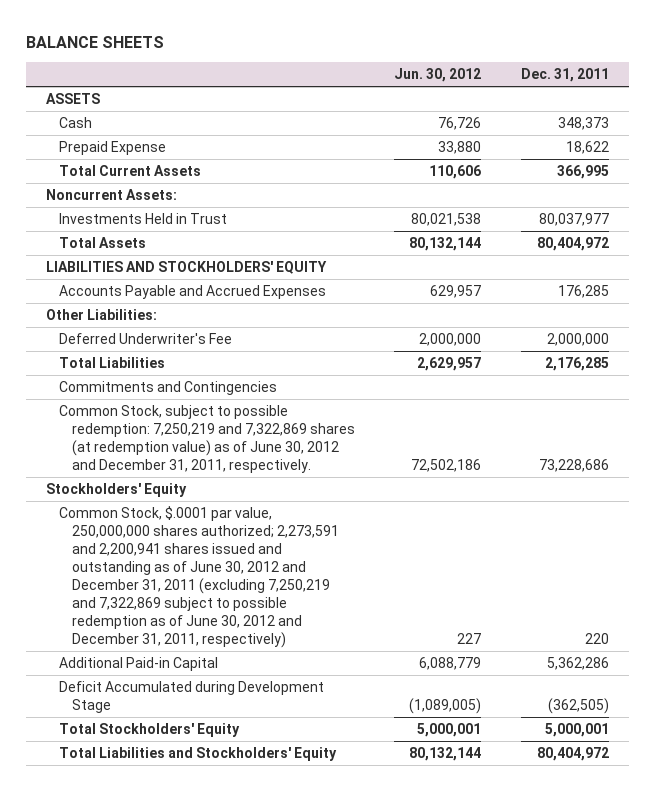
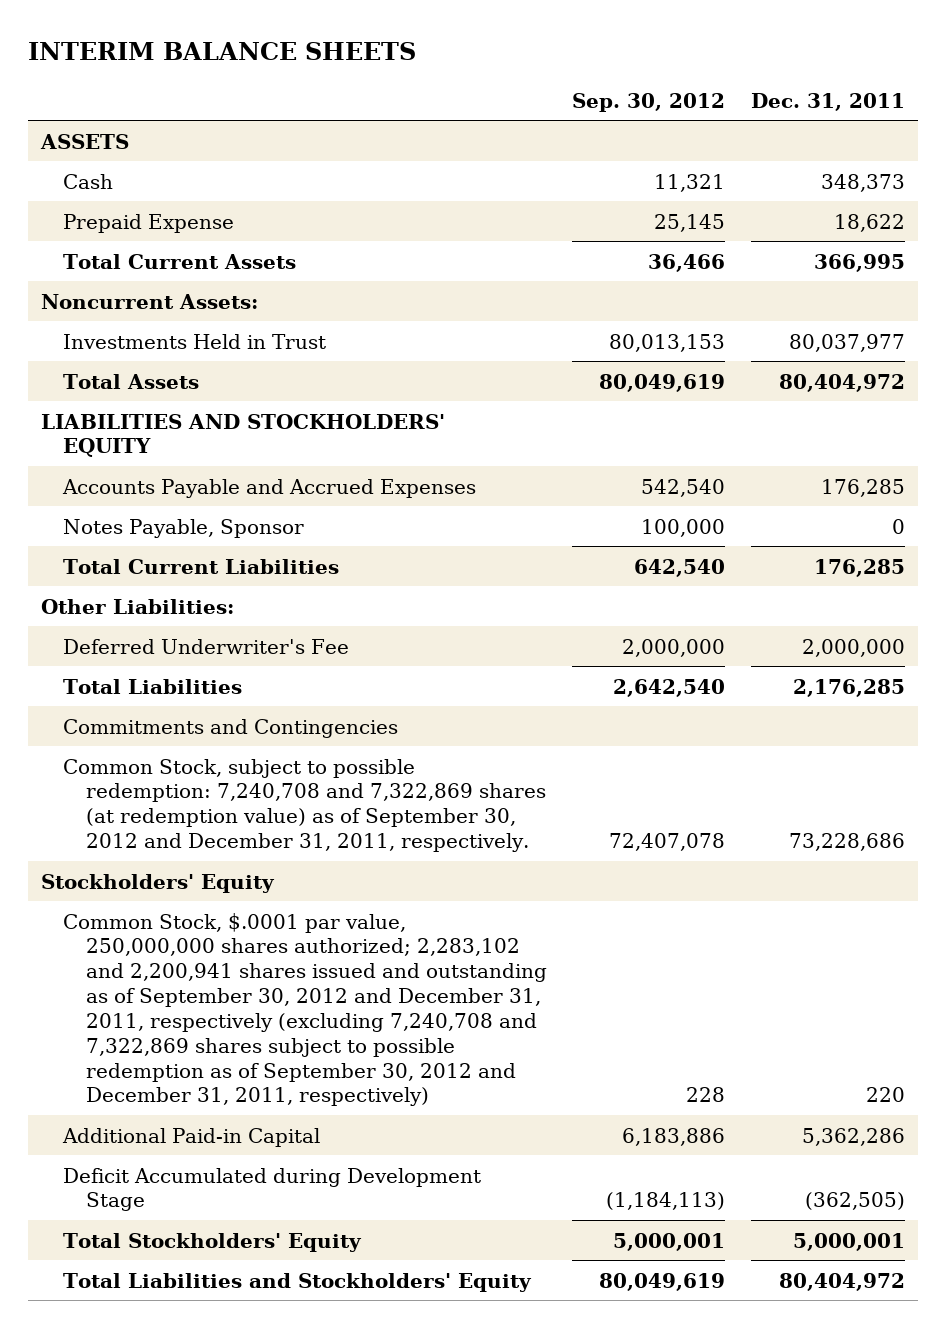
[26,36,165,49] BALANCE SHEETS -> [28,41,417,60] INTERIM BALANCE SHEETS
[394,68,482,83] Jun. 30, 2012 -> none
none -> [572,92,726,112] Sep. 30, 2012
none -> [63,518,305,538] Notes Payable, Sponsor
none -> [63,558,340,574] Total Current Liabilities
[58,405,355,474] Common Stock, subject to possible redemption: 7,250,219 and 7,322,869 shares (at redemption value) as of June 30, 2012 and December 31, 2011, respectively. -> [63,758,546,853] Common Stock, subject to possible redemption: 7,240,708 and 7,322,869 shares (at redemption value) as of September 30, 2012 and December 31, 2011, respectively.
[58,506,339,648] Common Stock, $.0001 par value, 250,000,000 shares authorized; 2,273,591 and 2,200,941 shares issued and outstanding as of June 30, 2012 and December 31, 2011 (excluding 7,250,219 and 7,322,869 subject to possible redemption as of June 30, 2012 and December 31, 2011, respectively) -> [63,912,547,1107] Common Stock, $.0001 par value, 250,000,000 shares authorized; 2,283,102 and 2,200,941 shares issued and outstanding as of September 30, 2012 and December 31, 2011, respectively (excluding 7,240,708 and 7,322,869 shares subject to possible redemption as of September 30, 2012 and December 31, 2011, respectively)

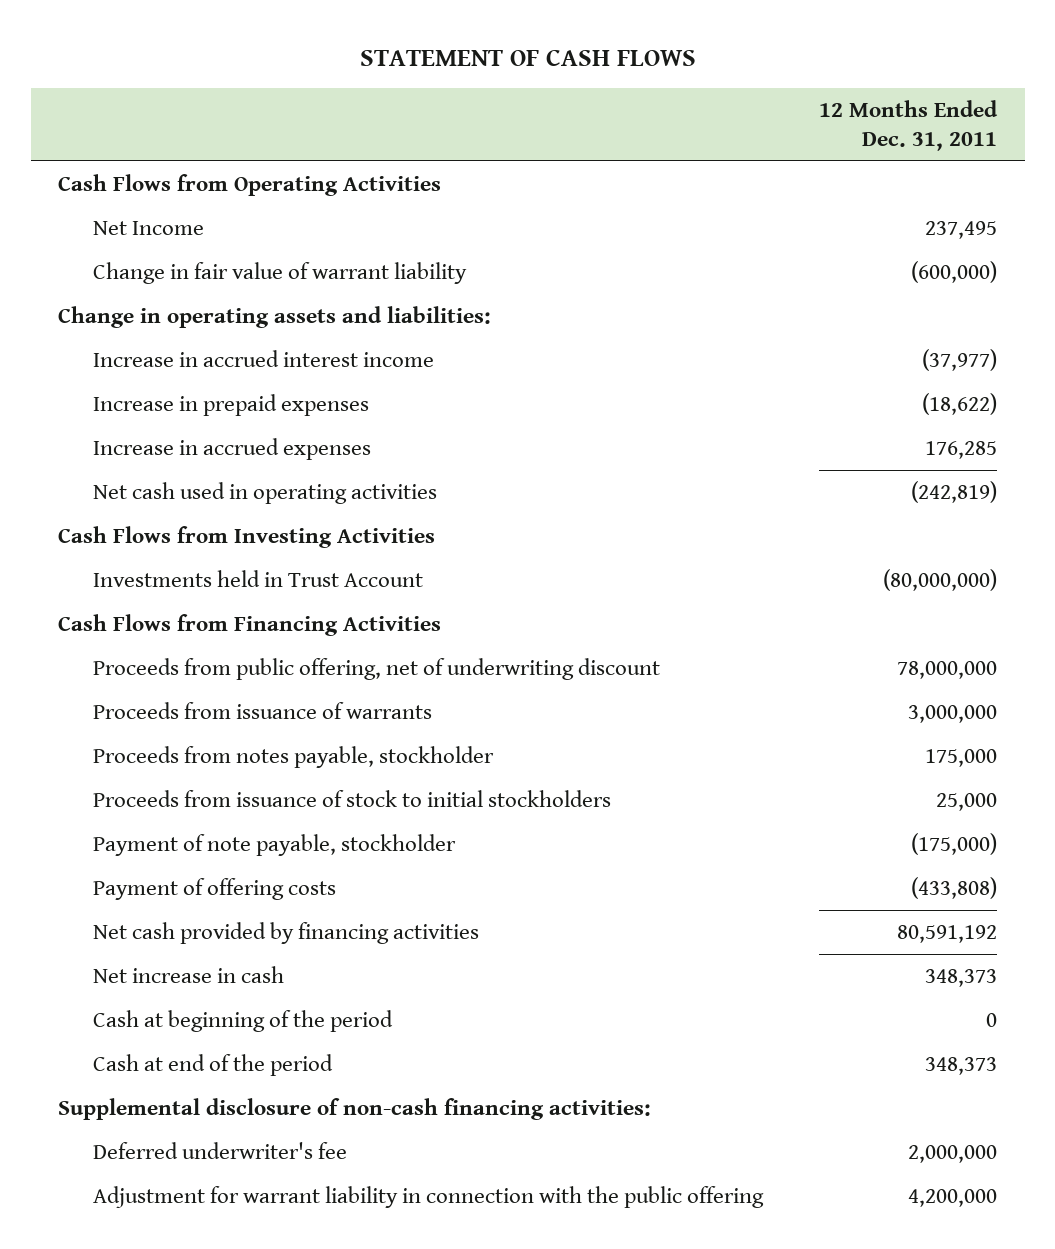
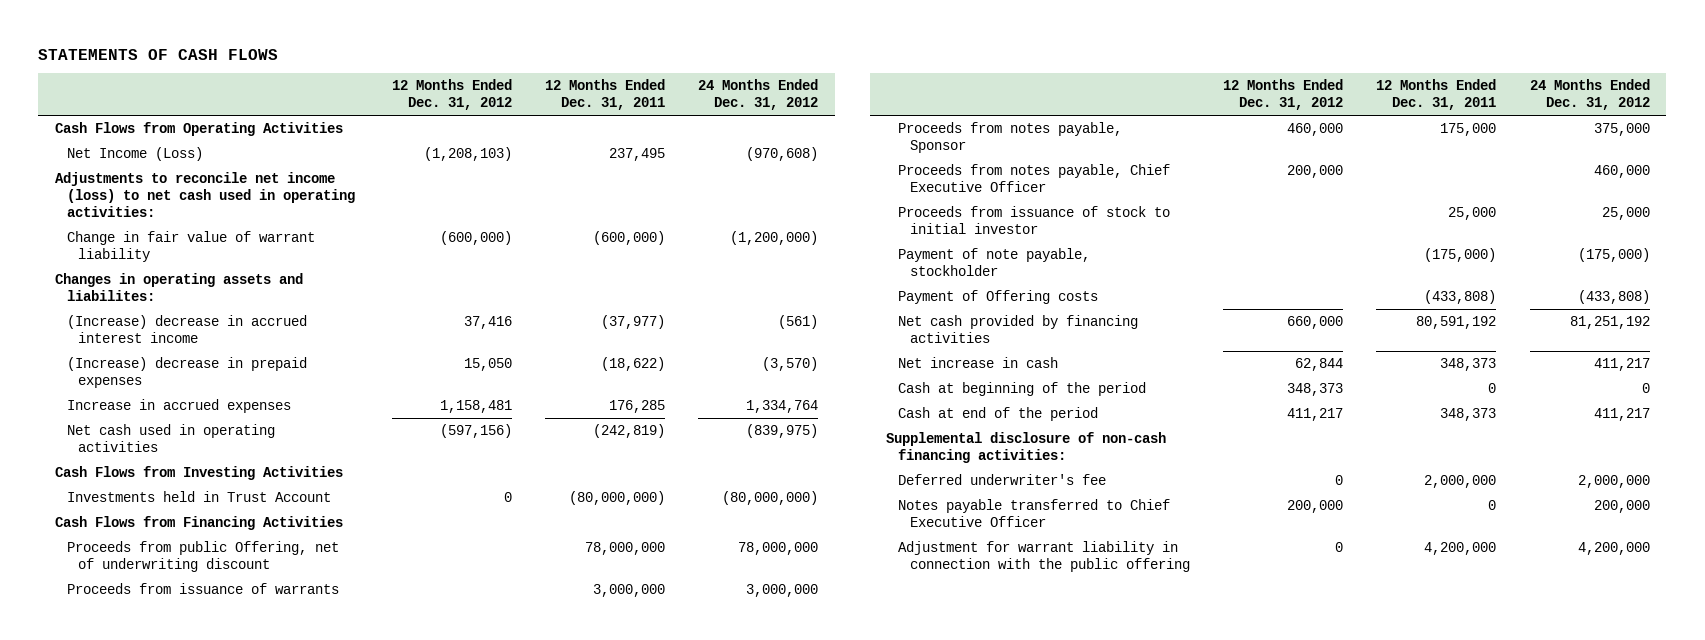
[359,48,696,66] STATEMENT OF CASH FLOWS -> [38,48,279,60] STATEMENTS OF CASH FLOWS
none -> [391,79,512,111] 12 Months Ended Dec. 31, 2012
none -> [698,79,819,111] 24 Months Ended Dec. 31, 2012
[92,220,204,235] Net Income -> [66,147,203,162] Net Income (Loss)
none -> [54,172,355,217] Adjustments to reconcile net income (loss) to net cash used in operating activities:
[58,305,492,328] Change in operating assets and liabilities: -> [54,273,303,301] Changes in operating assets and liabilites:
[92,349,434,367] Increase in accrued interest income -> [66,315,307,343] (Increase) decrease in accrued interest income
[92,393,369,416] Increase in prepaid expenses -> [66,357,307,388] (Increase) decrease in prepaid expenses
[92,657,660,680] Proceeds from public offering, net of underwriting discount -> [66,541,339,572] Proceeds from public Offering, net of underwriting discount
[92,745,494,768] Proceeds from notes payable, stockholder -> [897,122,1122,153] Proceeds from notes payable, Sponsor
none -> [897,164,1170,192] Proceeds from notes payable, Chief Executive Officer
[92,789,611,807] Proceeds from issuance of stock to initial stockholders -> [897,206,1170,234] Proceeds from issuance of stock to initial investor
[92,877,336,900] Payment of offering costs -> [897,290,1098,305] Payment of Offering costs
none -> [897,499,1170,527] Notes payable transferred to Chief Executive Officer

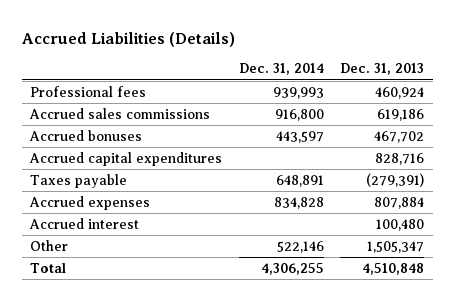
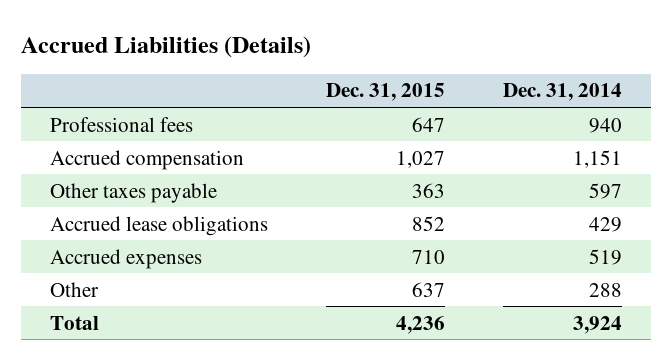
[340,63,425,76] Dec. 31, 2013 -> none
none -> [325,83,445,102] Dec. 31, 2015
[29,129,143,141] Accrued bonuses -> none
[29,151,223,166] Accrued capital expenditures -> none
[29,217,140,229] Accrued interest -> none
[272,86,324,99] 939,993 -> [588,117,622,133] 940
[29,107,211,119] Accrued sales commissions -> [49,149,244,170] Accrued compensation
[274,108,324,121] 916,800 -> [572,149,622,168] 1,151
[30,173,128,188] Taxes payable -> [49,182,217,203] Other taxes payable
[275,174,324,187] 648,891 -> [588,182,622,199] 597
none -> [49,215,268,236] Accrued lease obligations
[273,196,324,209] 834,828 -> [588,248,622,265] 519
[276,240,324,253] 522,146 -> [588,282,622,297] 288
[260,262,324,275] 4,306,255 -> [572,315,622,334] 3,924

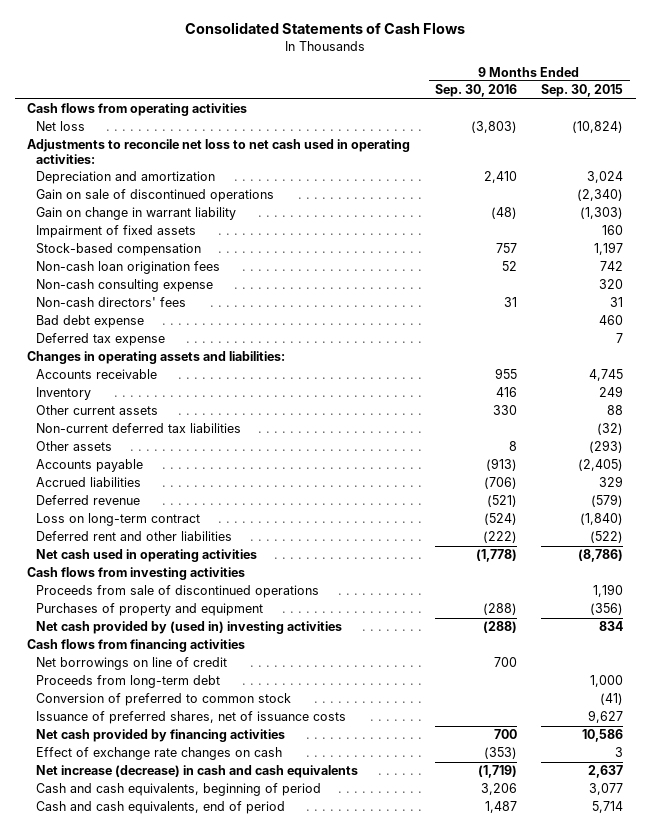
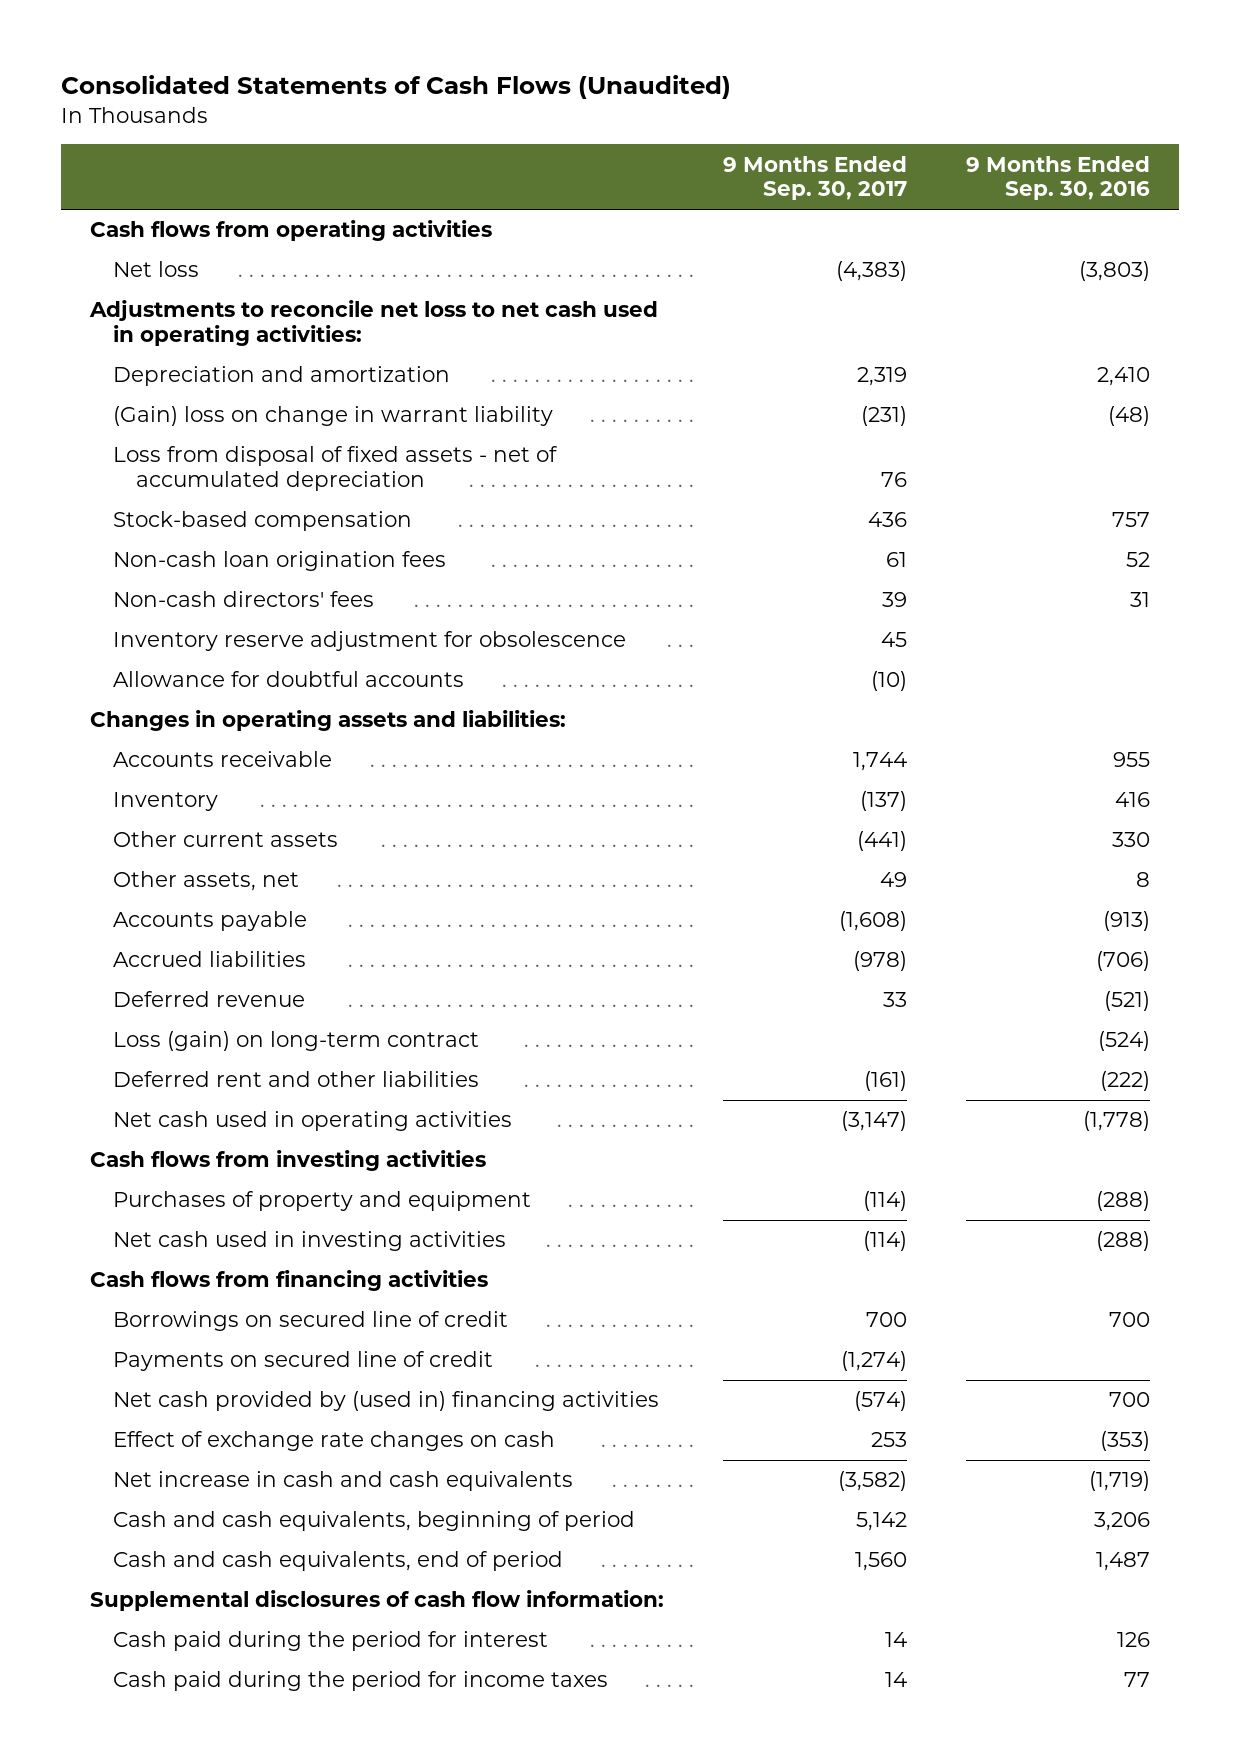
[185,21,466,34] Consolidated Statements of Cash Flows -> [61,75,732,100] Consolidated Statements of Cash Flows (Unaudited)
[541,84,624,98] Sep. 30, 2015 -> none
none -> [723,155,908,201] 9 Months Ended Sep. 30, 2017
[36,189,275,203] Gain on sale of discontinued operations -> none
[36,225,197,239] Impairment of fixed assets -> none
[36,207,237,221] Gain on change in warrant liability -> [113,406,554,427] (Gain) loss on change in warrant liability
none -> [113,446,559,492] Loss from disposal of fixed assets - net of accumulated depreciation
[36,279,214,293] Non-cash consulting expense -> none
[36,333,166,347] Deferred tax expense -> none
none -> [113,631,627,652] Inventory reserve adjustment for obsolescence
[36,315,145,329] Bad debt expense -> [113,671,465,688] Allowance for doubtful accounts
[36,423,242,434] Non-current deferred tax liabilities -> none
[36,441,113,452] Other assets -> [113,871,300,892] Other assets, net
[36,513,201,527] Loss on long-term contract -> [113,1031,480,1052] Loss (gain) on long-term contract
[36,585,320,599] Proceeds from sale of discontinued operations -> none
[36,621,343,635] Net cash provided by (used in) investing activities -> [113,1231,507,1252] Net cash used in investing activities
[36,675,221,689] Proceeds from long-term debt -> none
[36,693,292,707] Conversion of preferred to common stock -> none
[36,711,347,725] Issuance of preferred shares, net of issuance costs -> none
[36,657,228,671] Net borrowings on line of credit -> [113,1311,509,1332] Borrowings on secured line of credit
none -> [113,1351,494,1372] Payments on secured line of credit
[36,729,286,743] Net cash provided by financing activities -> [113,1391,660,1412] Net cash provided by (used in) financing activities
[36,765,359,779] Net increase (decrease) in cash and cash equivalents -> [113,1471,574,1492] Net increase in cash and cash equivalents
none -> [90,1590,665,1612] Supplemental disclosures of cash flow information:
none -> [113,1631,549,1652] Cash paid during the period for interest
none -> [113,1671,609,1692] Cash paid during the period for income taxes

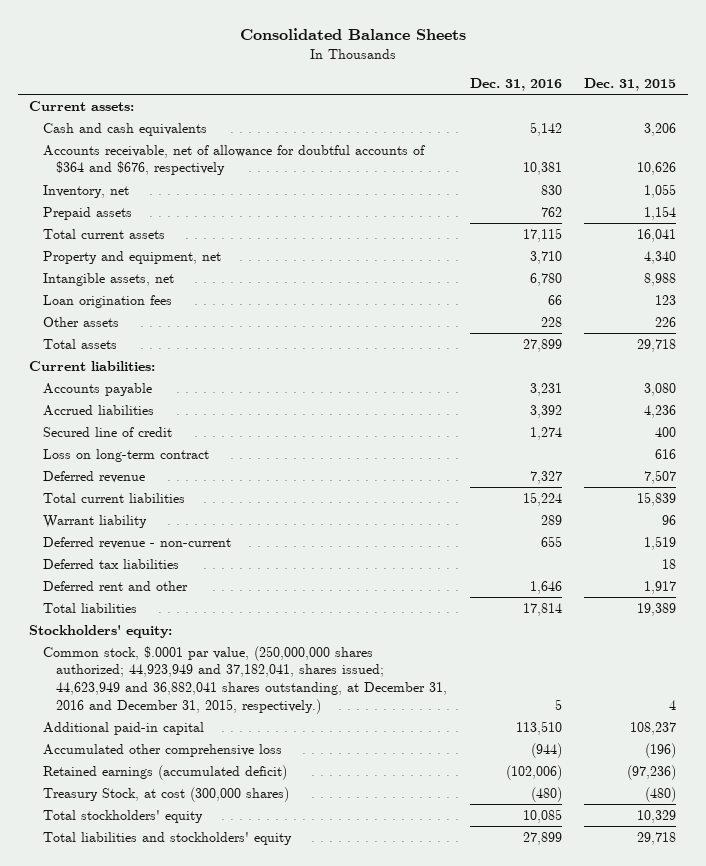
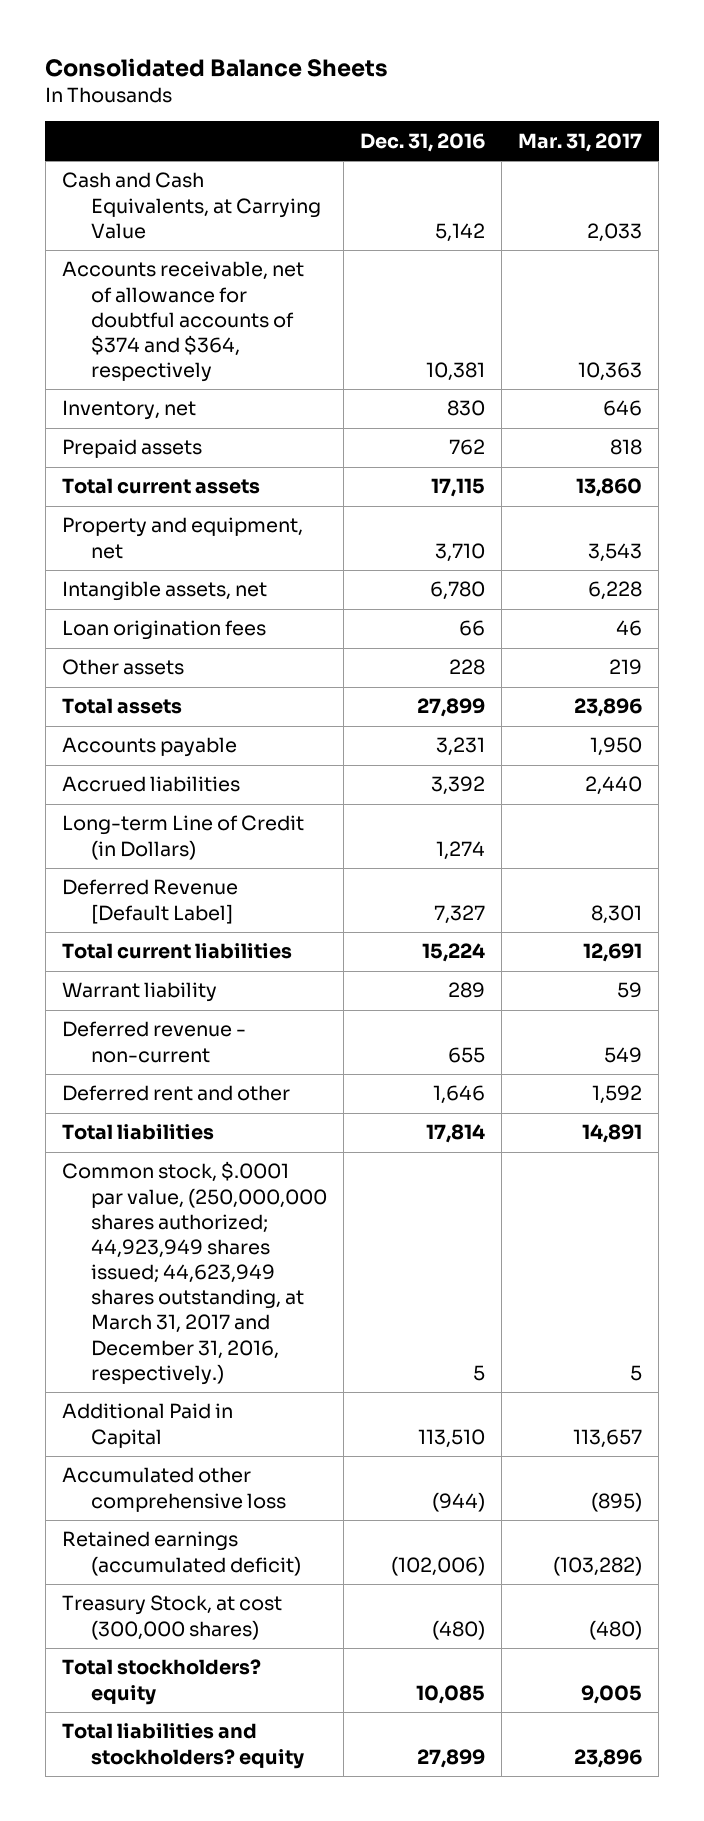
[584,78,677,92] Dec. 31, 2015 -> none
none -> [518,132,643,152] Mar. 31, 2017
[29,100,135,111] Current assets: -> none
[42,122,207,136] Cash and cash equivalents -> [61,172,322,239] Cash and Cash Equivalents, at Carrying Value
[42,144,425,176] Accounts receivable, net of allowance for doubtful accounts of $364 and $676, respectively -> [61,261,304,383] Accounts receivable, net of allowance for doubtful accounts of $374 and $364, respectively
[29,360,156,371] Current liabilities: -> none
[42,448,209,462] Loss on long-term contract -> none
[42,426,172,437] Secured line of credit -> [61,815,304,860] Long-term Line of Credit (in Dollars)
[42,470,145,483] Deferred revenue -> [61,879,238,924] Deferred Revenue [Default Label]
[42,558,179,569] Deferred tax liabilities -> none
[29,624,173,638] Stockholders' equity: -> none
[42,645,448,714] Common stock, $.0001 par value, (250,000,000 shares authorized; 44,923,949 and 37,182,041, shares issued; 44,623,949 and 36,882,041 shares outstanding, at December 31, 2016 and December 31, 2015, respectively.) -> [61,1161,328,1385] Common stock, $.0001 par value, (250,000,000 shares authorized; 44,923,949 shares issued; 44,623,949 shares outstanding, at March 31, 2017 and December 31, 2016, respectively.)
[42,721,204,735] Additional paid-in capital -> [61,1403,233,1448] Additional Paid in Capital
[42,809,203,823] Total stockholders' equity -> [61,1659,261,1705] Total stockholders? equity
[42,831,292,845] Total liabilities and stockholders' equity -> [61,1723,305,1769] Total liabilities and stockholders? equity

